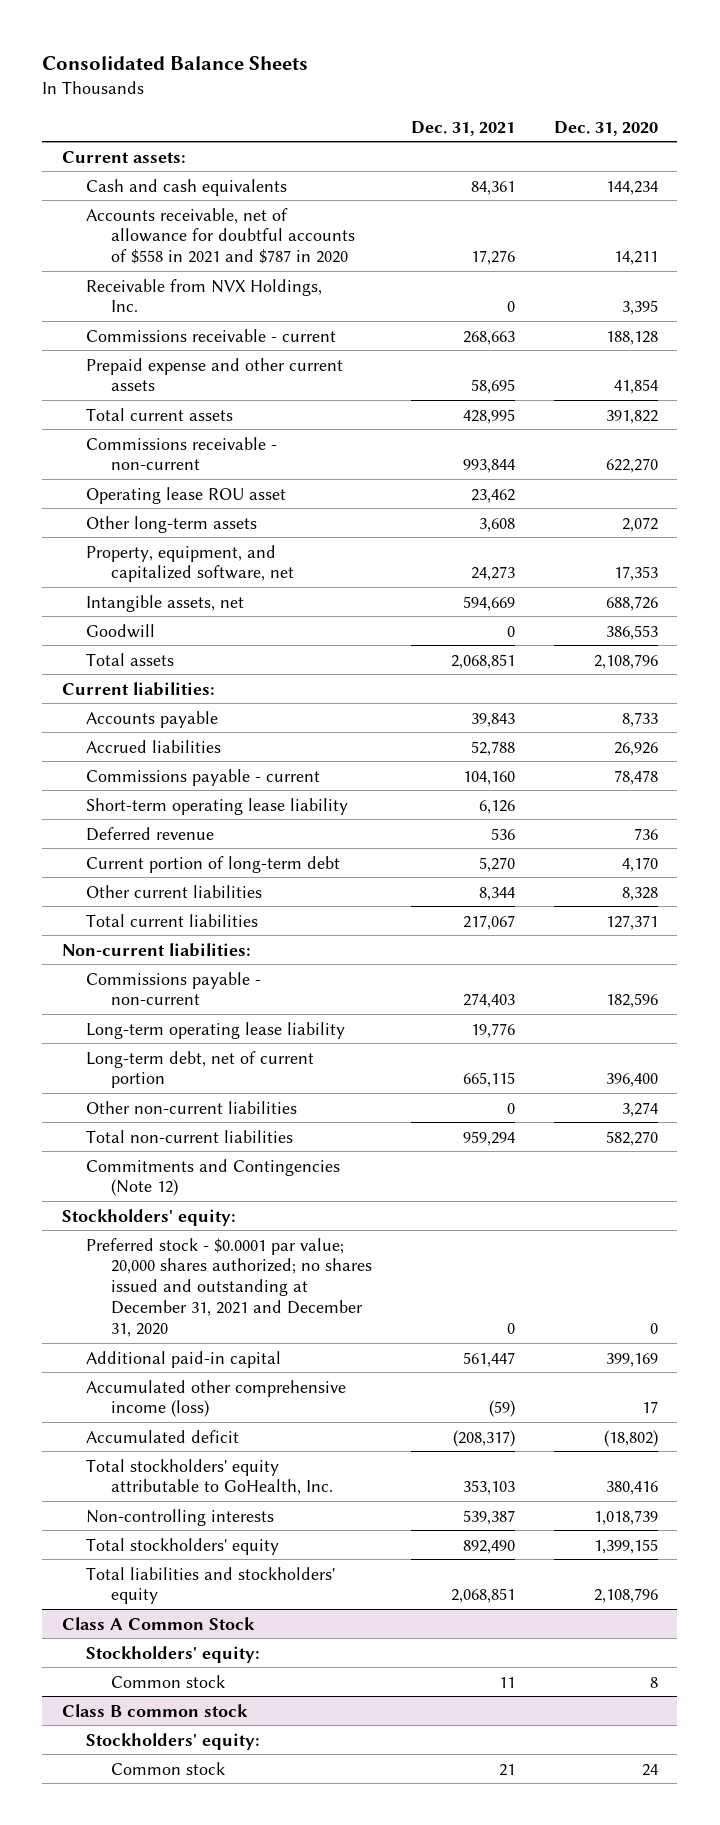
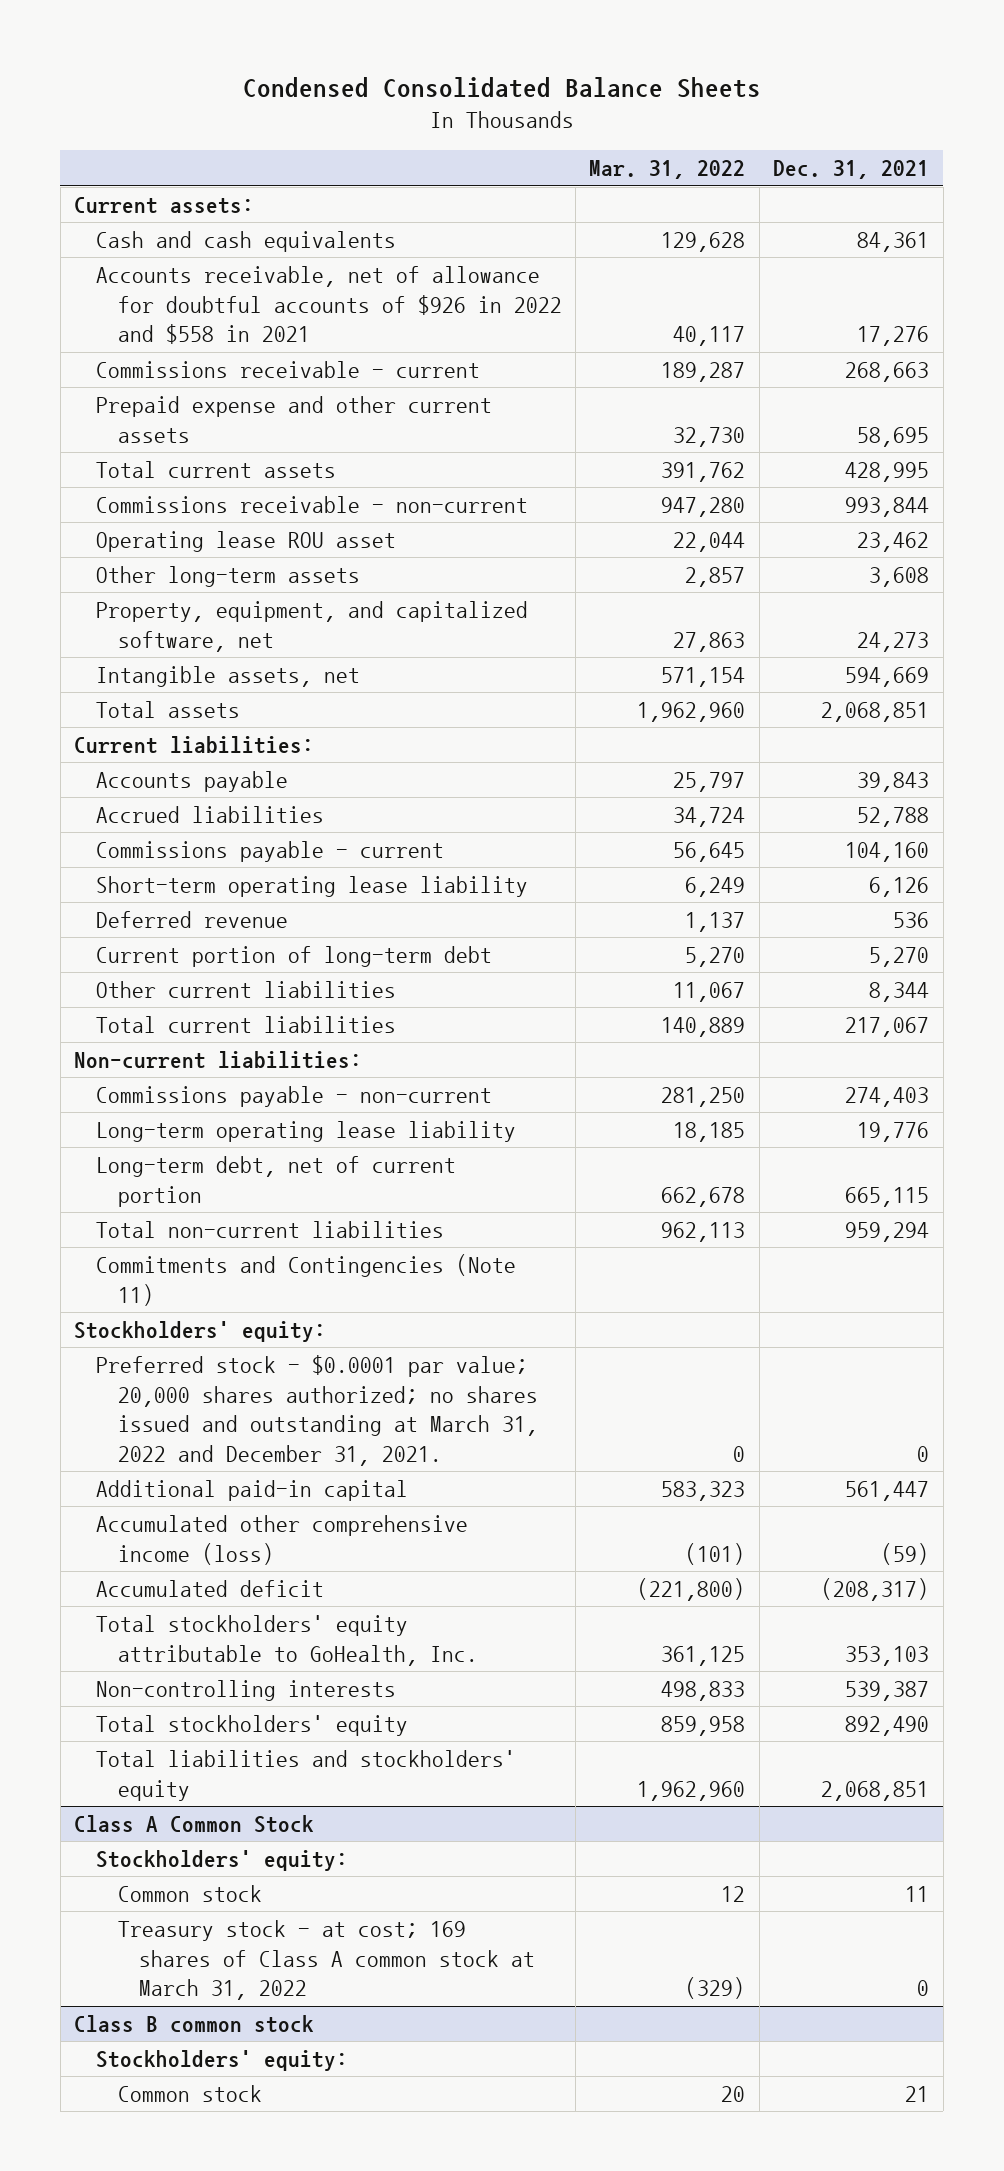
[42,56,309,71] Consolidated Balance Sheets -> [242,77,761,99] Condensed Consolidated Balance Sheets
[553,120,658,136] Dec. 31, 2020 -> none
none -> [589,160,746,180] Mar. 31, 2022
[86,278,323,313] Receivable from NVX Holdings, Inc. -> none
[86,207,356,265] Accounts receivable, net of allowance for doubtful accounts of $558 in 2021 and $787 in 2020 -> [95,266,562,345] Accounts receivable, net of allowance for doubtful accounts of $926 in 2022 and $558 in 2021
[86,623,156,638] Goodwill -> none
[86,1100,298,1114] Other non-current liabilities -> none
[86,1158,341,1197] Commitments and Contingencies (Note 12) -> [95,1254,516,1306] Commitments and Contingencies (Note 11)
[86,1237,373,1338] Preferred stock - $0.0001 par value; 20,000 shares authorized; no shares issued and outstanding at December 31, 2021 and December 31, 2020 -> [95,1355,538,1467] Preferred stock - $0.0001 par value; 20,000 shares authorized; no shares issued and outstanding at March 31, 2022 and December 31, 2021.
none -> [117,1920,536,2001] Treasury stock - at cost; 169 shares of Class A common stock at March 31, 2022

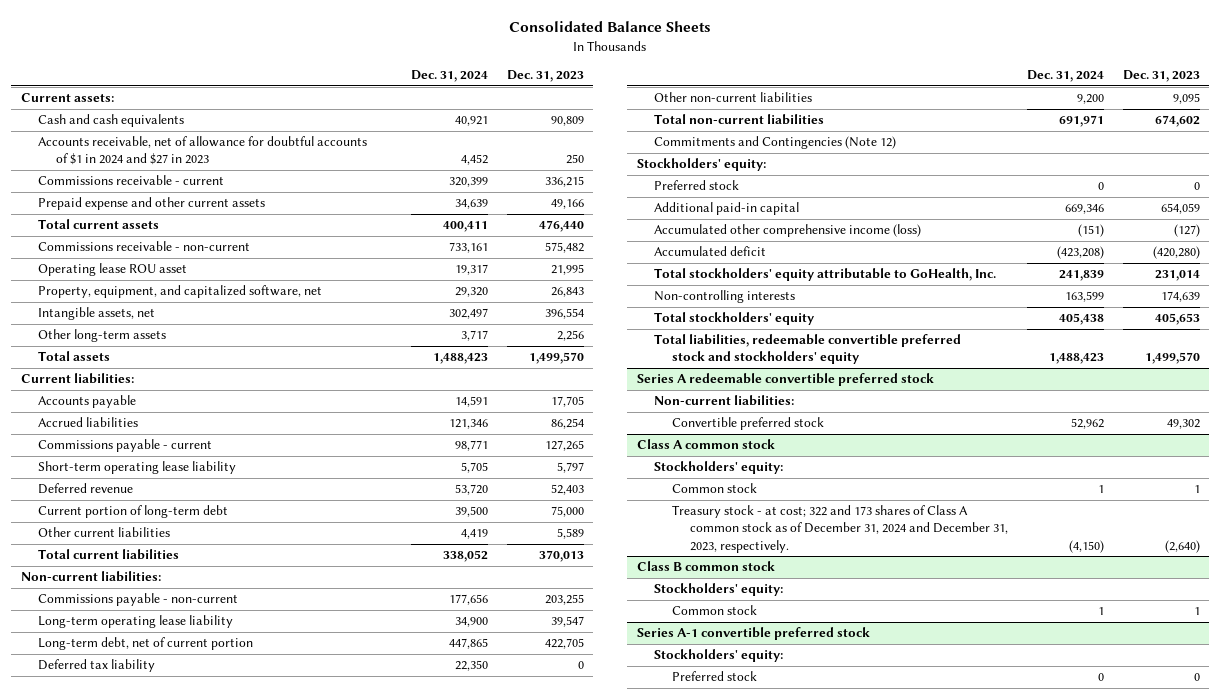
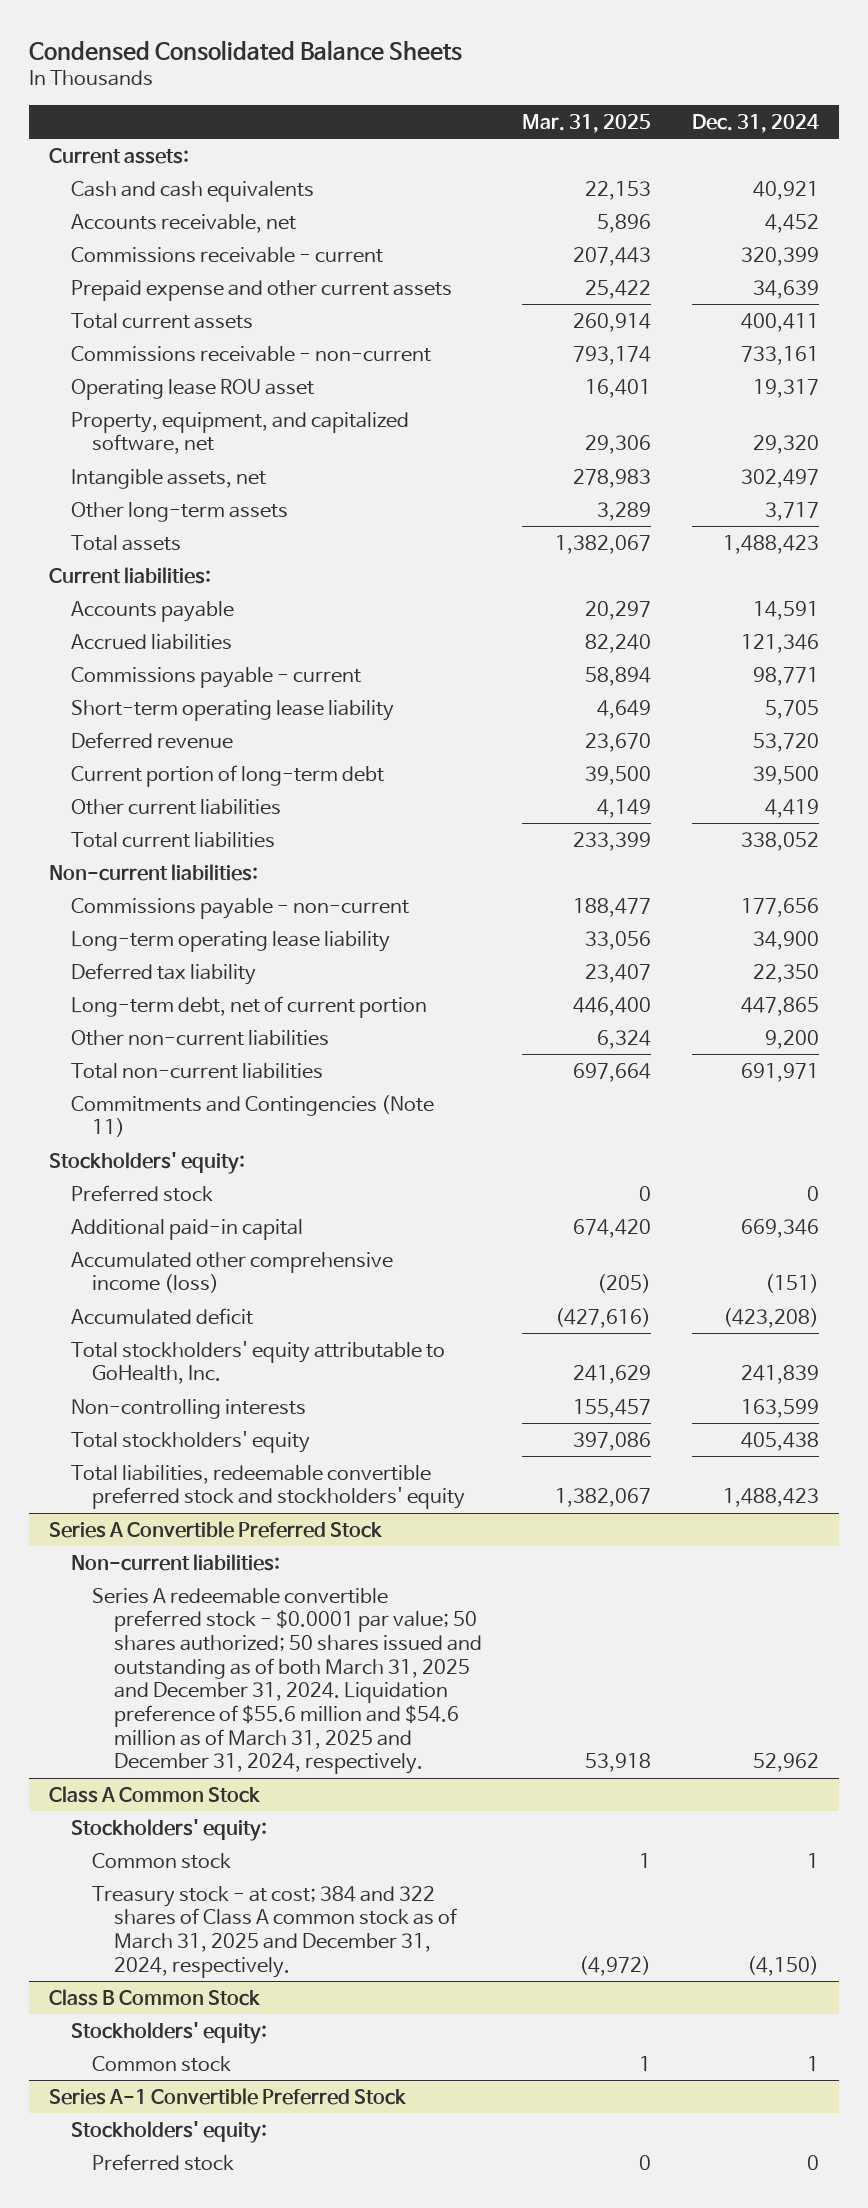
[509,21,712,33] Consolidated Balance Sheets -> [28,40,462,62] Condensed Consolidated Balance Sheets
[506,70,584,83] Dec. 31, 2023 -> none
none -> [522,113,652,133] Mar. 31, 2025
[38,136,368,166] Accounts receivable, net of allowance for doubtful accounts of $1 in 2024 and $27 in 2023 -> [70,213,296,233] Accounts receivable, net
[38,637,254,651] Long-term debt, net of current portion -> [70,995,427,1018] Long-term debt, net of current portion
[654,136,897,150] Commitments and Contingencies (Note 12) -> [70,1094,434,1138] Commitments and Contingencies (Note 11)
[636,373,934,387] Series A redeemable convertible preferred stock -> [49,1520,383,1538] Series A Convertible Preferred Stock
[672,417,825,431] Convertible preferred stock -> [92,1587,482,1775] Series A redeemable convertible preferred stock - $0.0001 par value; 50 shares authorized; 50 shares issued and outstanding as of both March 31, 2025 and December 31, 2024. Liquidation preference of $55.6 million and $54.6 million as of March 31, 2025 and December 31, 2024, respectively.
[636,439,775,450] Class A common stock -> [49,1785,261,1803] Class A Common Stock
[672,505,1008,553] Treasury stock - at cost; 322 and 173 shares of Class A common stock as of December 31, 2024 and December 31, 2023, respectively. -> [92,1885,457,1978] Treasury stock - at cost; 384 and 322 shares of Class A common stock as of March 31, 2025 and December 31, 2024, respectively.
[636,561,775,572] Class B common stock -> [49,1988,261,2006] Class B Common Stock
[636,627,870,641] Series A-1 convertible preferred stock -> [49,2087,407,2105] Series A-1 Convertible Preferred Stock

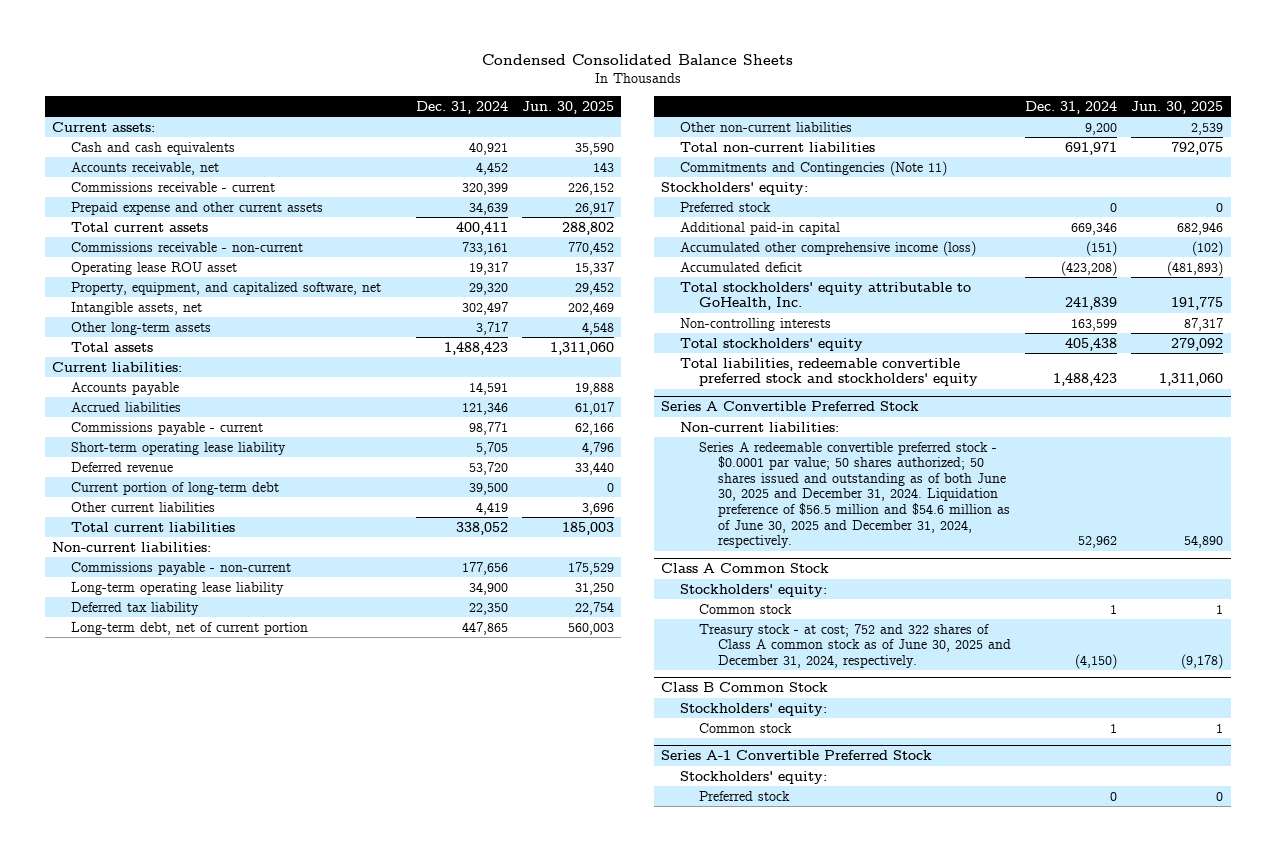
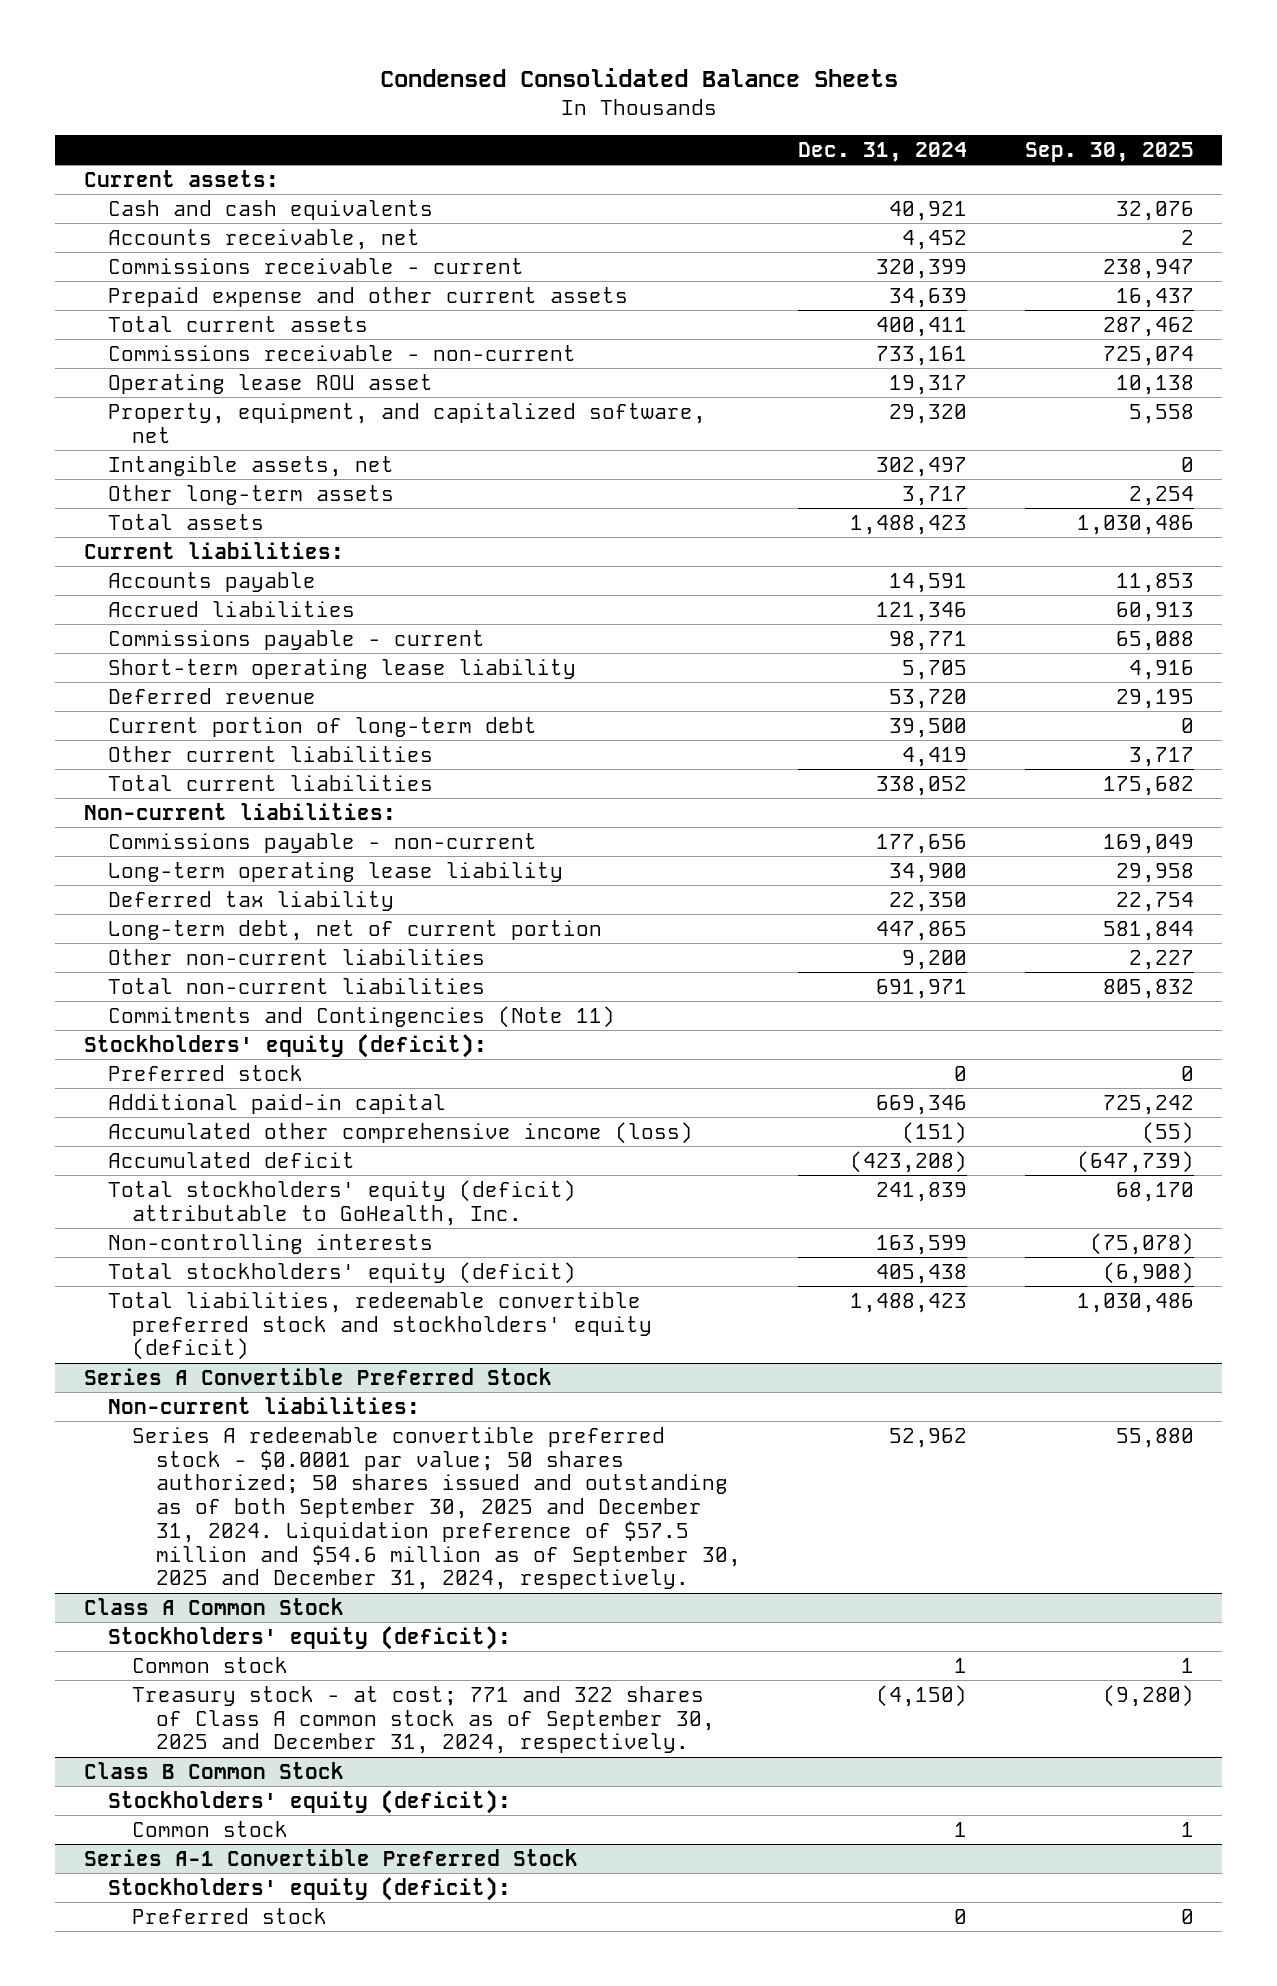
[521,101,614,115] Jun. 30, 2025 -> none
none -> [1024,141,1194,162] Sep. 30, 2025
[661,181,809,195] Stockholders' equity: -> [83,1033,487,1058] Stockholders' equity (deficit):
[680,281,972,311] Total stockholders' equity attributable to GoHealth, Inc. -> [107,1179,576,1226] Total stockholders' equity (deficit) attributable to GoHealth, Inc.
[680,337,864,351] Total stockholders' equity -> [107,1261,576,1284] Total stockholders' equity (deficit)
[680,357,978,387] Total liabilities, redeemable convertible preferred stock and stockholders' equity -> [107,1291,652,1361] Total liabilities, redeemable convertible preferred stock and stockholders' equity (deficit)
[698,441,1010,549] Series A redeemable convertible preferred stock - $0.0001 par value; 50 shares authorized; 50 shares issued and outstanding as of both June 30, 2025 and December 31, 2024. Liquidation preference of $56.5 million and $54.6 million as of June 30, 2025 and December 31, 2024, respectively. -> [131,1426,741,1591] Series A redeemable convertible preferred stock - $0.0001 par value; 50 shares authorized; 50 shares issued and outstanding as of both September 30, 2025 and December 31, 2024. Liquidation preference of $57.5 million and $54.6 million as of September 30, 2025 and December 31, 2024, respectively.
[680,583,828,597] Stockholders' equity: -> [107,1625,511,1650] Stockholders' equity (deficit):
[698,623,1011,668] Treasury stock - at cost; 752 and 322 shares of Class A common stock as of June 30, 2025 and December 31, 2024, respectively. -> [131,1685,715,1755] Treasury stock - at cost; 771 and 322 shares of Class A common stock as of September 30, 2025 and December 31, 2024, respectively.
[680,702,828,716] Stockholders' equity: -> [107,1789,511,1814] Stockholders' equity (deficit):
[680,770,828,784] Stockholders' equity: -> [107,1876,511,1901] Stockholders' equity (deficit):

